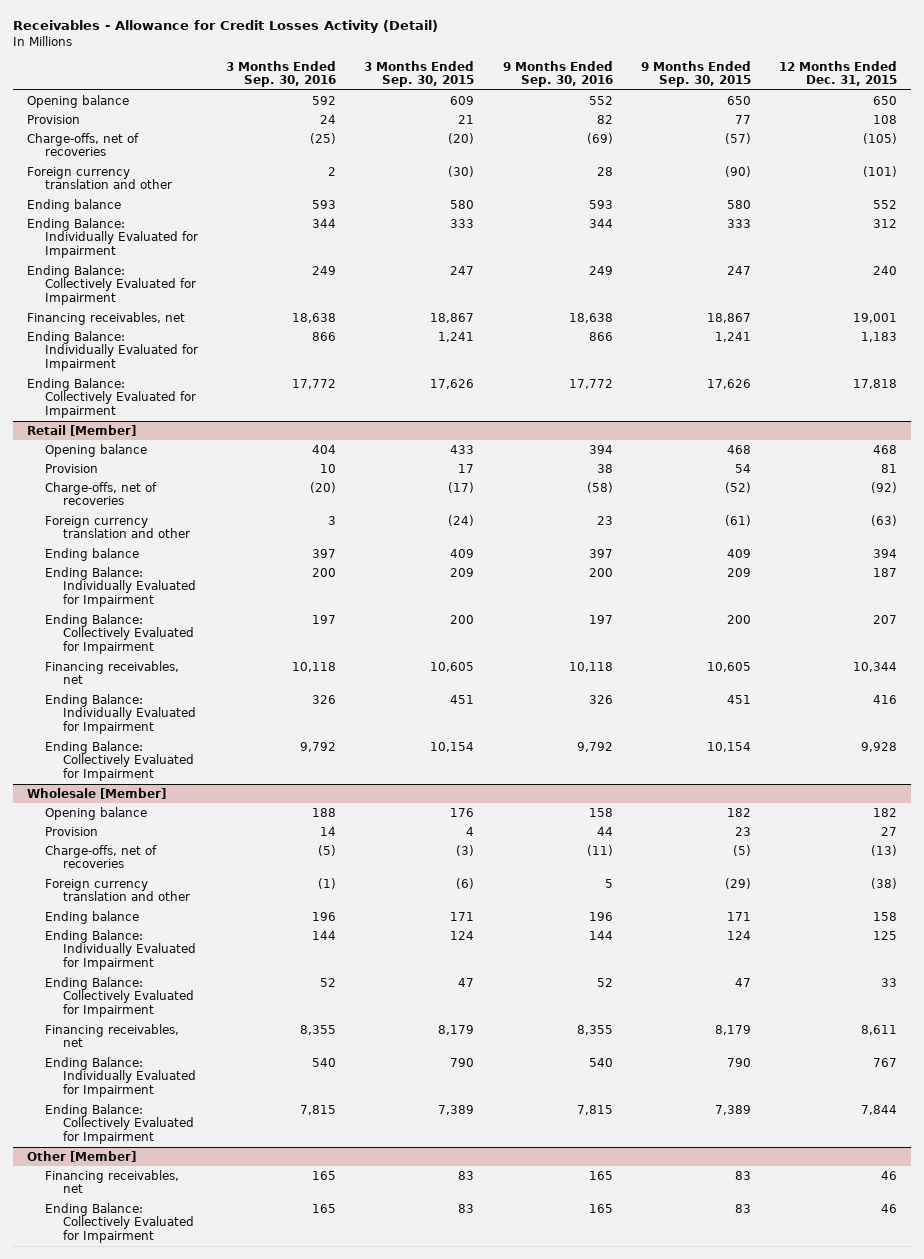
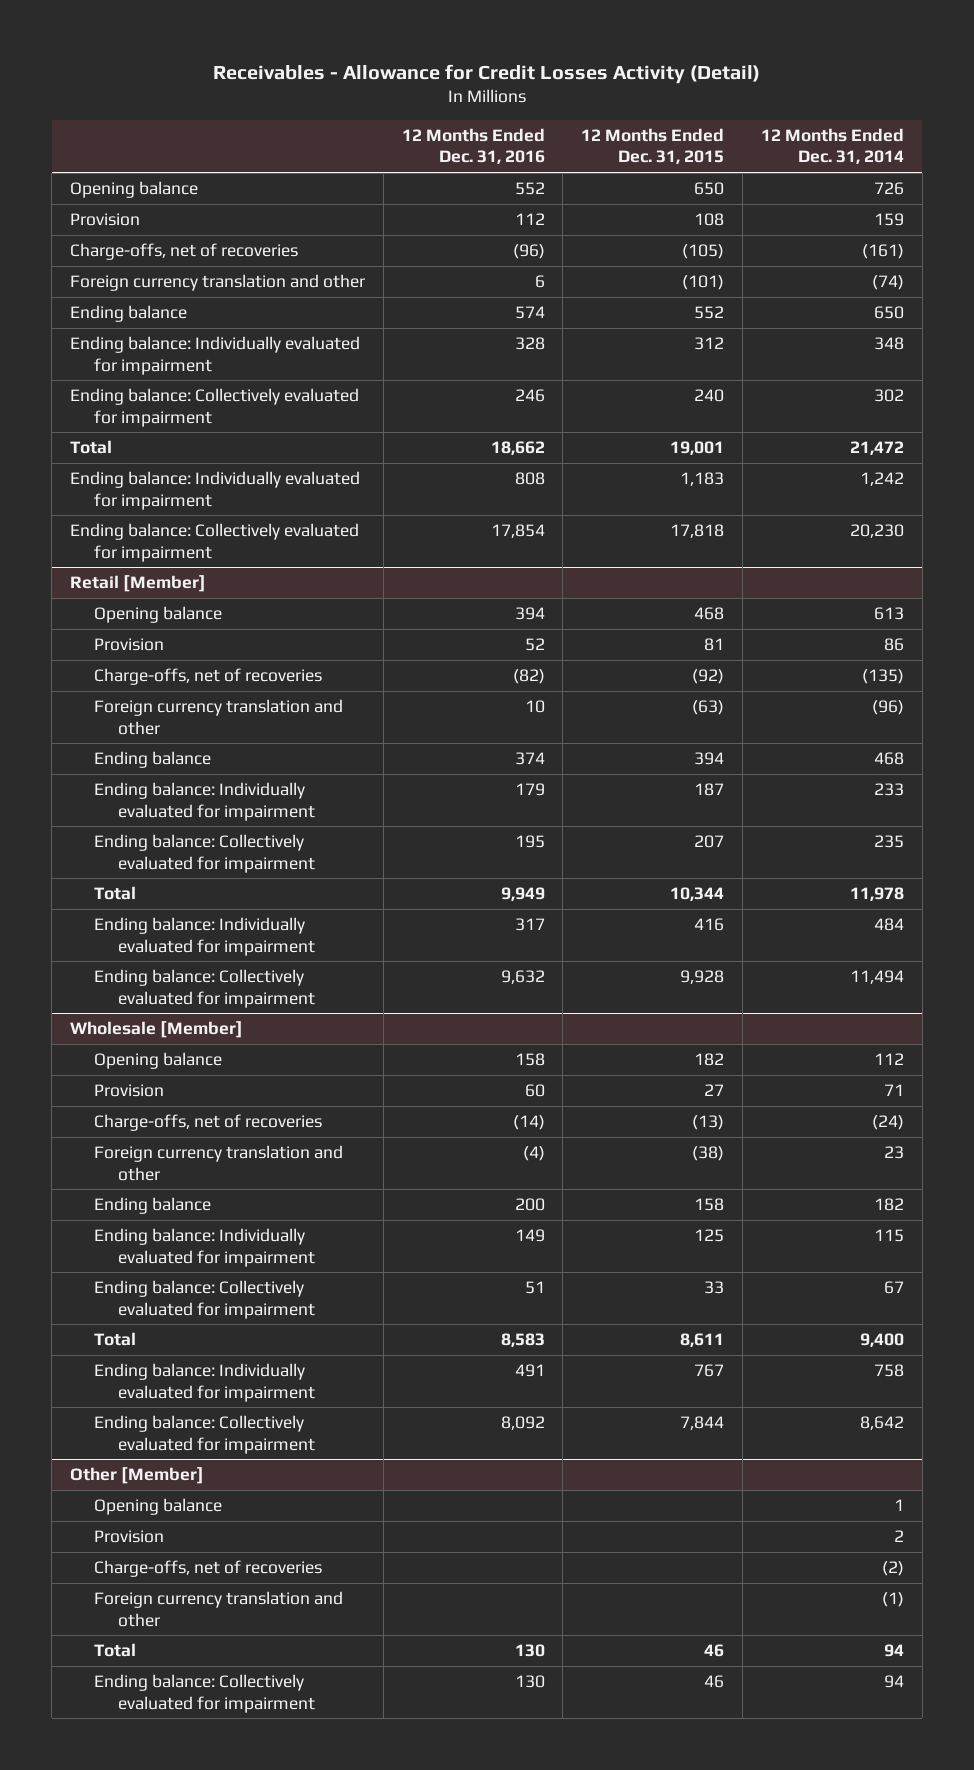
[226,60,337,88] 3 Months Ended Sep. 30, 2016 -> none
[364,60,475,88] 3 Months Ended Sep. 30, 2015 -> none
[502,60,613,88] 9 Months Ended Sep. 30, 2016 -> none
[640,60,751,88] 9 Months Ended Sep. 30, 2015 -> none
none -> [401,128,545,165] 12 Months Ended Dec. 31, 2016
none -> [760,128,904,165] 12 Months Ended Dec. 31, 2014
[26,217,198,259] Ending Balance: Individually Evaluated for Impairment -> [69,336,360,375] Ending balance: Individually evaluated for impairment
[26,264,196,306] Ending Balance: Collectively Evaluated for Impairment -> [69,388,359,427] Ending balance: Collectively evaluated for impairment
[26,311,185,325] Financing receivables, net -> [69,440,112,455] Total
[26,330,198,372] Ending Balance: Individually Evaluated for Impairment -> [69,471,360,510] Ending balance: Individually evaluated for impairment
[26,377,196,419] Ending Balance: Collectively Evaluated for Impairment -> [69,523,359,562] Ending balance: Collectively evaluated for impairment
[44,566,196,608] Ending Balance: Individually Evaluated for Impairment -> [93,782,315,821] Ending balance: Individually evaluated for impairment
[44,613,194,655] Ending Balance: Collectively Evaluated for Impairment -> [93,834,315,873] Ending balance: Collectively evaluated for impairment
[44,660,179,685] Financing receivables, net -> [93,886,136,901] Total
[44,693,196,735] Ending Balance: Individually Evaluated for Impairment -> [93,917,315,956] Ending balance: Individually evaluated for impairment
[44,740,194,782] Ending Balance: Collectively Evaluated for Impairment -> [93,969,315,1008] Ending balance: Collectively evaluated for impairment
[44,929,196,971] Ending Balance: Individually Evaluated for Impairment -> [93,1228,315,1267] Ending balance: Individually evaluated for impairment
[44,976,194,1018] Ending Balance: Collectively Evaluated for Impairment -> [93,1280,315,1319] Ending balance: Collectively evaluated for impairment
[44,1023,179,1048] Financing receivables, net -> [93,1332,136,1347] Total
[44,1056,196,1098] Ending Balance: Individually Evaluated for Impairment -> [93,1363,315,1402] Ending balance: Individually evaluated for impairment
[44,1103,194,1145] Ending Balance: Collectively Evaluated for Impairment -> [93,1415,315,1454] Ending balance: Collectively evaluated for impairment
none -> [93,1498,222,1516] Opening balance
none -> [93,1530,164,1544] Provision
none -> [93,1560,322,1578] Charge-offs, net of recoveries
none -> [93,1591,343,1627] Foreign currency translation and other
[44,1169,179,1194] Financing receivables, net -> [93,1643,136,1658] Total
[44,1202,194,1244] Ending Balance: Collectively Evaluated for Impairment -> [93,1674,315,1713] Ending balance: Collectively evaluated for impairment

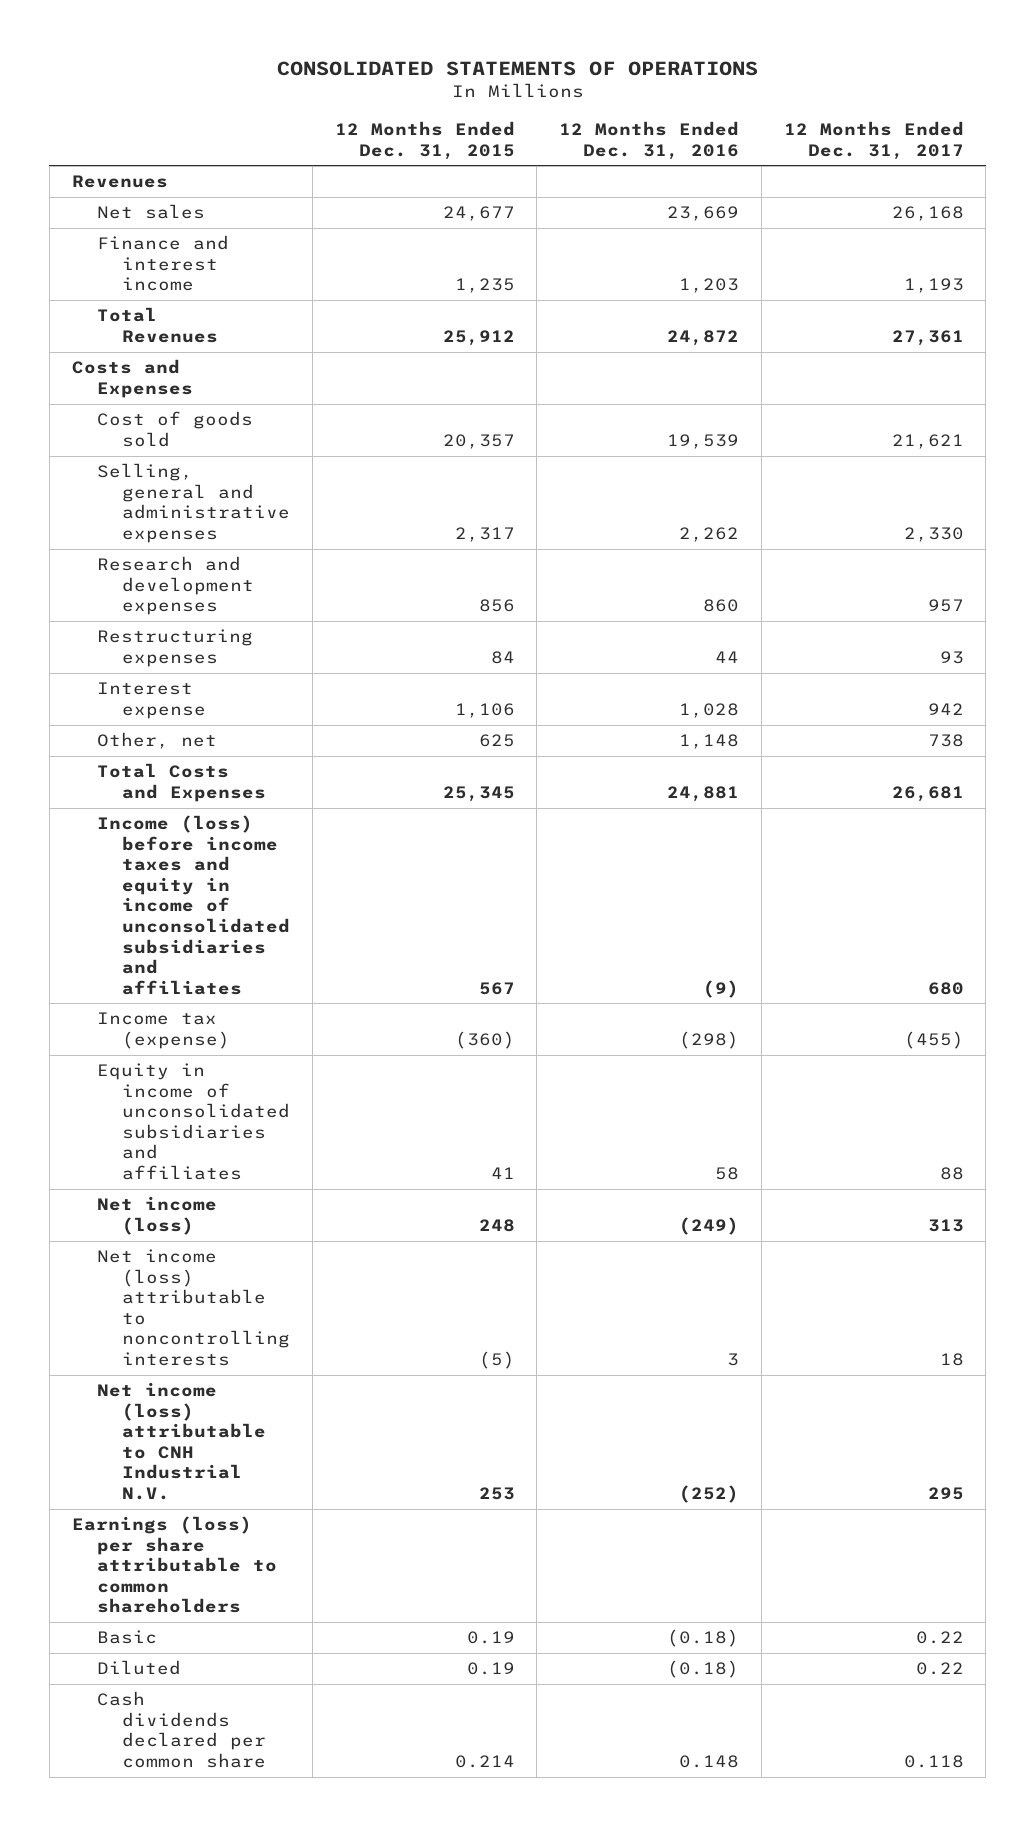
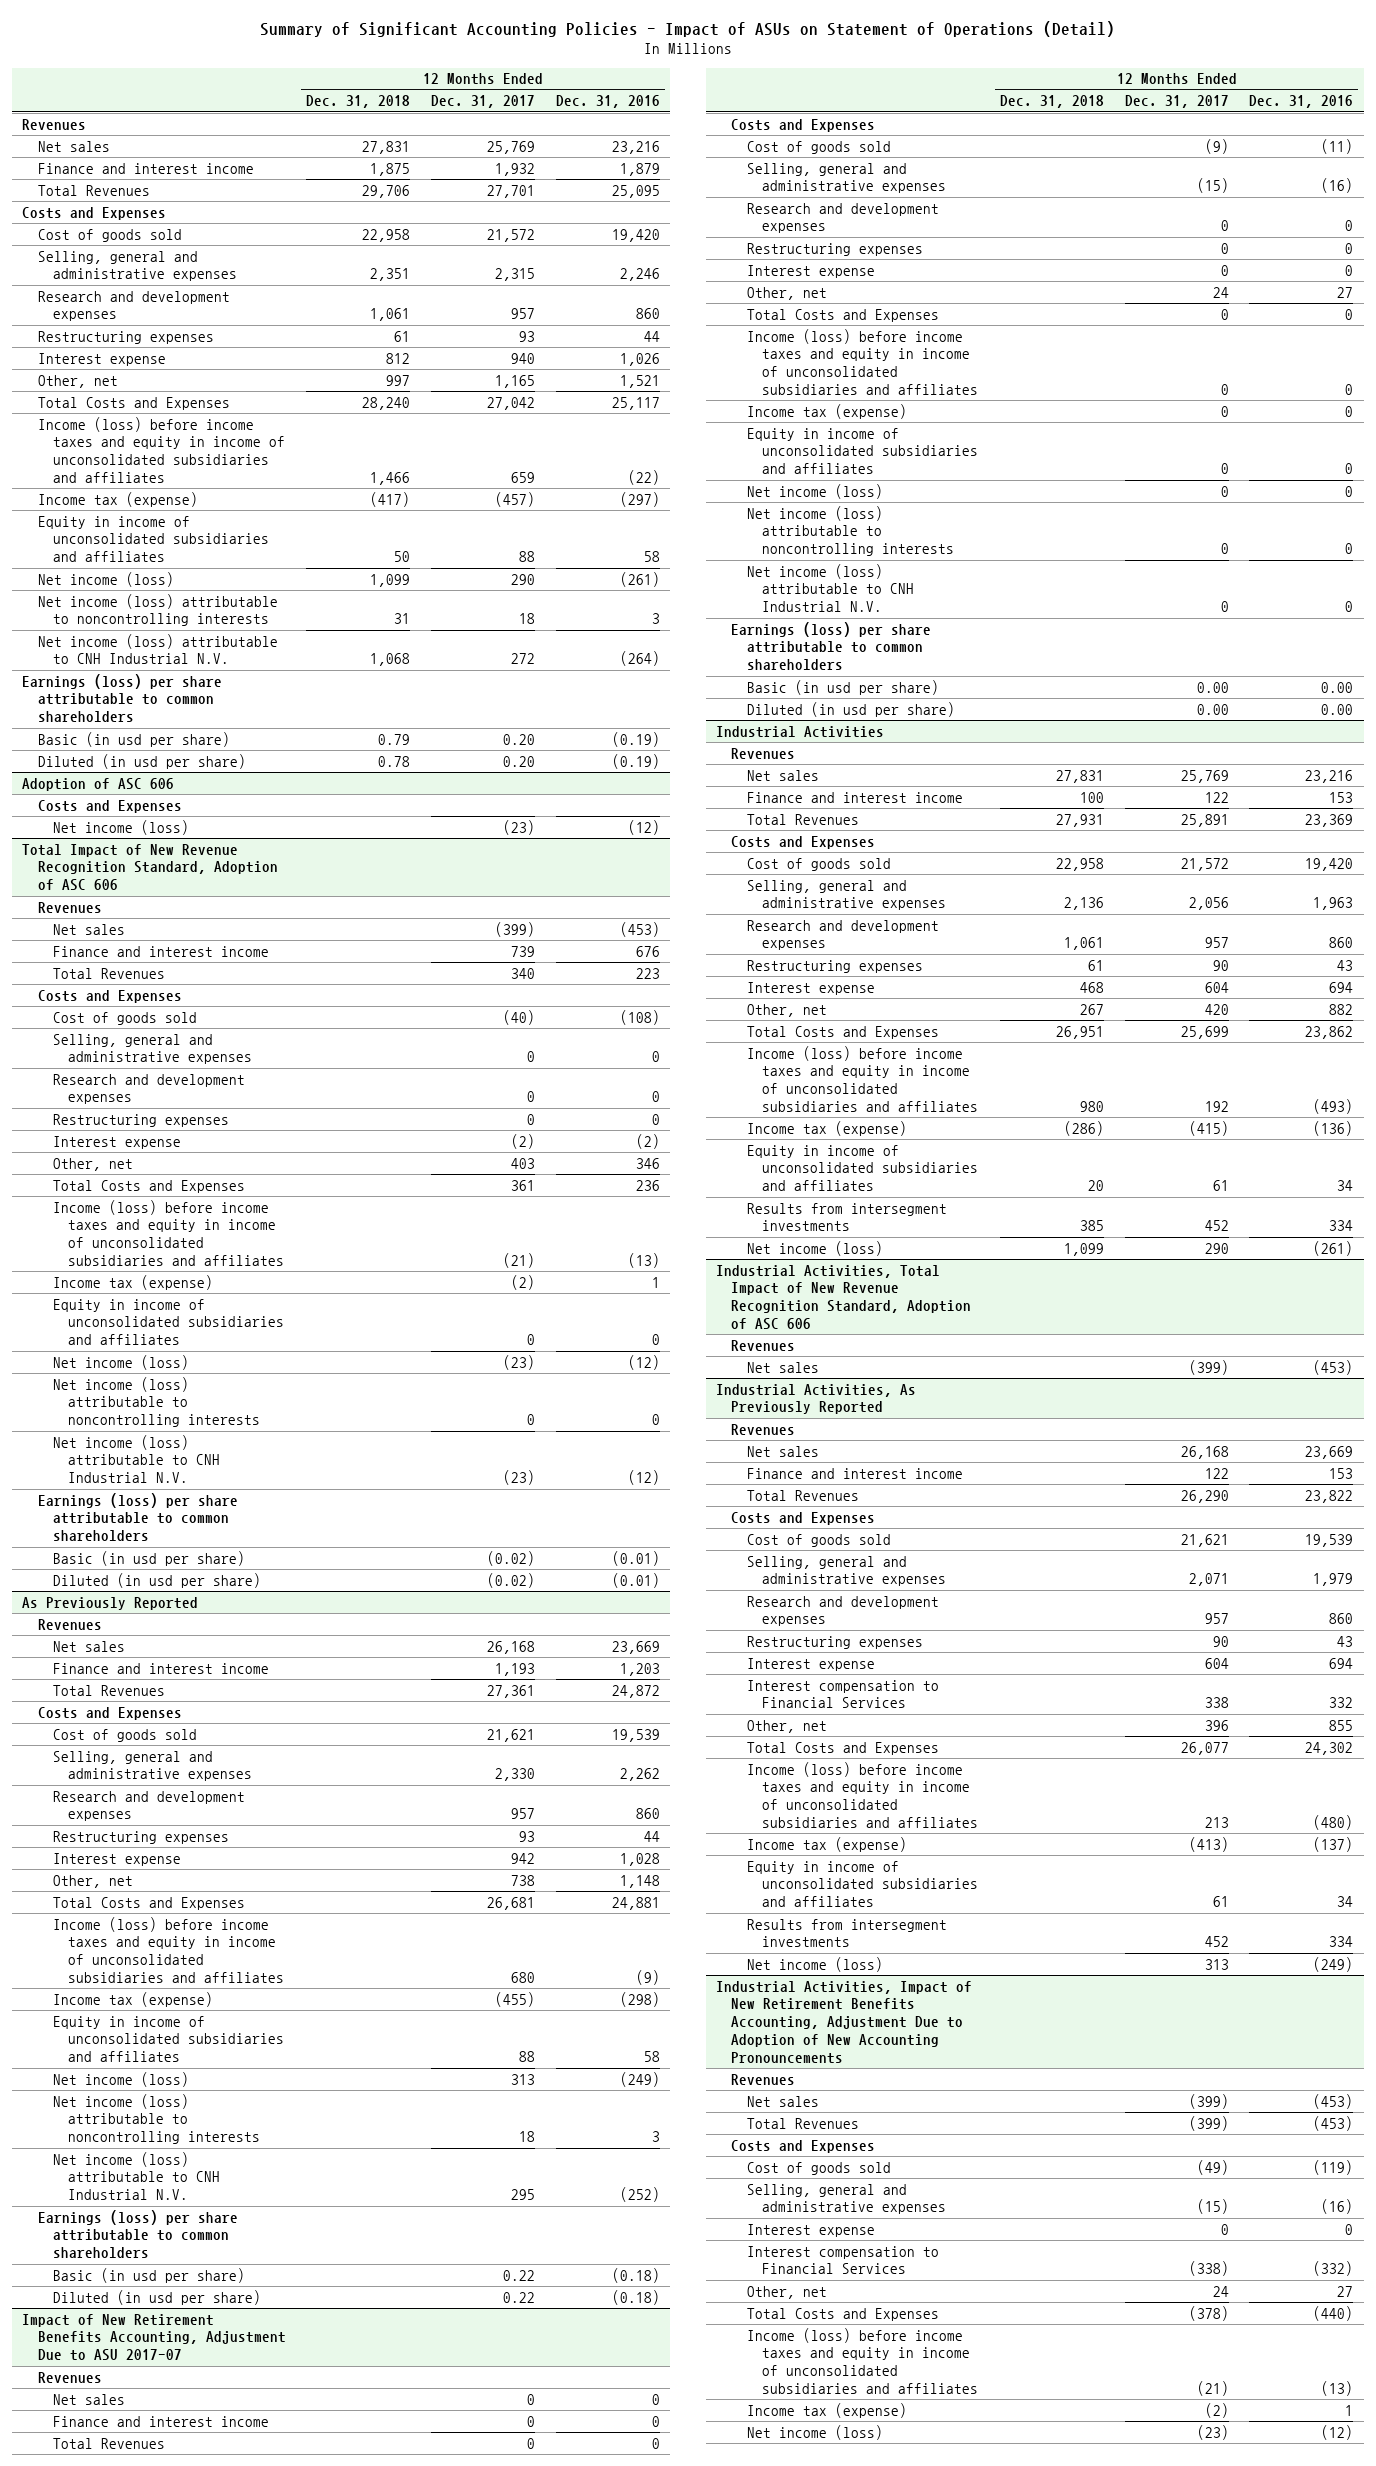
[276,60,758,76] CONSOLIDATED STATEMENTS OF OPERATIONS -> [259,21,1115,38] Summary of Significant Accounting Policies - Impact of ASUs on Statement of Operations (Detail)
[334,120,515,160] 12 Months Ended Dec. 31, 2015 -> none
none -> [306,95,411,109] Dec. 31, 2018
none -> [37,140,110,152] Net sales
none -> [37,162,254,174] Finance and interest income
none -> [37,184,150,196] Total Revenues
none -> [22,206,167,220] Costs and Expenses
none -> [37,228,182,242] Cost of goods sold
none -> [37,250,237,282] Selling, general and administrative expenses
none -> [37,290,230,322] Research and development expenses
none -> [37,330,214,344] Restructuring expenses
none -> [37,352,166,366] Interest expense
none -> [37,374,118,388] Other, net
none -> [37,396,230,410] Total Costs and Expenses
none -> [37,416,285,483] Income (loss) before income taxes and equity in income of unconsolidated subsidiaries and affiliates
none -> [37,491,198,507] Income tax (expense)
none -> [37,515,269,563] Equity in income of unconsolidated subsidiaries and affiliates
none -> [37,571,174,587] Net income (loss)
none -> [37,593,278,627] Net income (loss) attributable to noncontrolling interests
none -> [37,633,278,665] Net income (loss) attributable to CNH Industrial N.V.
none -> [22,673,223,723] Earnings (loss) per share attributable to common shareholders
none -> [37,731,230,747] Basic (in usd per share)
none -> [37,753,246,769] Diluted (in usd per share)
none -> [22,777,175,791] Adoption of ASC 606
none -> [37,799,182,813] Costs and Expenses
none -> [52,819,189,835] Net income (loss)
none -> [22,843,278,892] Total Impact of New Revenue Recognition Standard, Adoption of ASC 606
none -> [37,901,102,913] Revenues
none -> [52,923,125,935] Net sales
none -> [52,945,269,957] Finance and interest income
none -> [52,967,165,979] Total Revenues
none -> [37,989,182,1003] Costs and Expenses
none -> [52,1011,197,1025] Cost of goods sold
none -> [52,1033,253,1065] Selling, general and administrative expenses
none -> [52,1073,245,1105] Research and development expenses
none -> [52,1113,229,1127] Restructuring expenses
none -> [52,1135,181,1149] Interest expense
none -> [52,1157,133,1171] Other, net
none -> [52,1179,245,1193] Total Costs and Expenses
none -> [52,1199,285,1266] Income (loss) before income taxes and equity in income of unconsolidated subsidiaries and affiliates
none -> [52,1274,213,1290] Income tax (expense)
none -> [52,1298,285,1346] Equity in income of unconsolidated subsidiaries and affiliates
none -> [52,1354,189,1370] Net income (loss)
none -> [52,1376,261,1428] Net income (loss) attributable to noncontrolling interests
none -> [52,1434,221,1484] Net income (loss) attributable to CNH Industrial N.V.
none -> [37,1492,238,1542] Earnings (loss) per share attributable to common shareholders
none -> [52,1550,245,1566] Basic (in usd per share)
none -> [52,1572,261,1588] Diluted (in usd per share)
none -> [22,1596,199,1610] As Previously Reported
none -> [37,1618,102,1630] Revenues
[96,1691,267,1768] Cash dividends declared per common share -> none
[96,1630,157,1645] Basic -> [52,2267,245,2283] Basic (in usd per share)
[96,1660,181,1676] Diluted -> [52,2289,261,2305] Diluted (in usd per share)
none -> [22,2313,286,2362] Impact of New Retirement Benefits Accounting, Adjustment Due to ASU 2017-07
none -> [37,2371,102,2383] Revenues
none -> [52,2393,125,2405] Net sales
none -> [52,2415,269,2427] Finance and interest income
none -> [52,2437,165,2449] Total Revenues
none -> [731,118,876,132] Costs and Expenses
none -> [746,140,891,154] Cost of goods sold
none -> [746,162,946,194] Selling, general and administrative expenses
none -> [746,202,939,234] Research and development expenses
none -> [746,242,923,256] Restructuring expenses
none -> [746,264,875,278] Interest expense
none -> [746,286,827,300] Other, net
none -> [746,308,939,322] Total Costs and Expenses
none -> [746,328,978,395] Income (loss) before income taxes and equity in income of unconsolidated subsidiaries and affiliates
none -> [746,403,907,419] Income tax (expense)
none -> [746,427,978,475] Equity in income of unconsolidated subsidiaries and affiliates
none -> [746,483,883,499] Net income (loss)
none -> [746,505,954,557] Net income (loss) attributable to noncontrolling interests
none -> [746,563,914,613] Net income (loss) attributable to CNH Industrial N.V.
none -> [731,621,932,671] Earnings (loss) per share attributable to common shareholders
none -> [746,679,939,695] Basic (in usd per share)
none -> [746,701,955,717] Diluted (in usd per share)
none -> [716,725,885,738] Industrial Activities
none -> [731,747,796,759] Revenues
none -> [746,769,819,781] Net sales
none -> [746,791,963,803] Finance and interest income
none -> [746,813,859,825] Total Revenues
none -> [731,835,876,849] Costs and Expenses
none -> [746,857,891,871] Cost of goods sold
none -> [746,879,946,911] Selling, general and administrative expenses
none -> [746,919,939,951] Research and development expenses
none -> [746,959,923,973] Restructuring expenses
none -> [746,981,875,995] Interest expense
none -> [746,1003,827,1017] Other, net
none -> [746,1025,939,1039] Total Costs and Expenses
none -> [746,1045,978,1112] Income (loss) before income taxes and equity in income of unconsolidated subsidiaries and affiliates
none -> [746,1120,907,1136] Income tax (expense)
none -> [746,1144,978,1192] Equity in income of unconsolidated subsidiaries and affiliates
none -> [746,1202,947,1232] Results from intersegment investments
none -> [746,1240,883,1256] Net income (loss)
none -> [716,1264,972,1330] Industrial Activities, Total Impact of New Revenue Recognition Standard, Adoption of ASC 606
none -> [731,1339,796,1351] Revenues
none -> [746,1361,819,1373] Net sales
none -> [716,1383,917,1415] Industrial Activities, As Previously Reported
none -> [731,1423,796,1435] Revenues
none -> [746,1445,819,1457] Net sales
none -> [746,1467,963,1479] Finance and interest income
none -> [746,1489,859,1501] Total Revenues
none -> [731,1511,876,1525] Costs and Expenses
none -> [746,1533,891,1547] Cost of goods sold
none -> [746,1555,946,1587] Selling, general and administrative expenses
none -> [746,1595,939,1627] Research and development expenses
none -> [746,1635,923,1649] Restructuring expenses
none -> [746,1657,875,1671] Interest expense
none -> [746,1679,939,1709] Interest compensation to Financial Services
none -> [746,1719,827,1733] Other, net
none -> [746,1741,939,1755] Total Costs and Expenses
none -> [746,1761,978,1828] Income (loss) before income taxes and equity in income of unconsolidated subsidiaries and affiliates
none -> [746,1836,907,1852] Income tax (expense)
none -> [746,1860,978,1908] Equity in income of unconsolidated subsidiaries and affiliates
none -> [746,1918,947,1948] Results from intersegment investments
none -> [746,1956,883,1972] Net income (loss)
none -> [716,1980,973,2064] Industrial Activities, Impact of New Retirement Benefits Accounting, Adjustment Due to Adoption of New Accounting Pronouncements
none -> [731,2073,796,2085] Revenues
none -> [746,2095,819,2107] Net sales
none -> [746,2117,859,2129] Total Revenues
none -> [731,2139,876,2153] Costs and Expenses
none -> [746,2161,891,2175] Cost of goods sold
none -> [746,2183,946,2215] Selling, general and administrative expenses
none -> [746,2223,875,2237] Interest expense
none -> [746,2245,939,2275] Interest compensation to Financial Services
none -> [746,2285,827,2299] Other, net
none -> [746,2307,939,2321] Total Costs and Expenses
none -> [746,2327,978,2394] Income (loss) before income taxes and equity in income of unconsolidated subsidiaries and affiliates
none -> [746,2402,907,2418] Income tax (expense)
none -> [746,2424,883,2440] Net income (loss)

